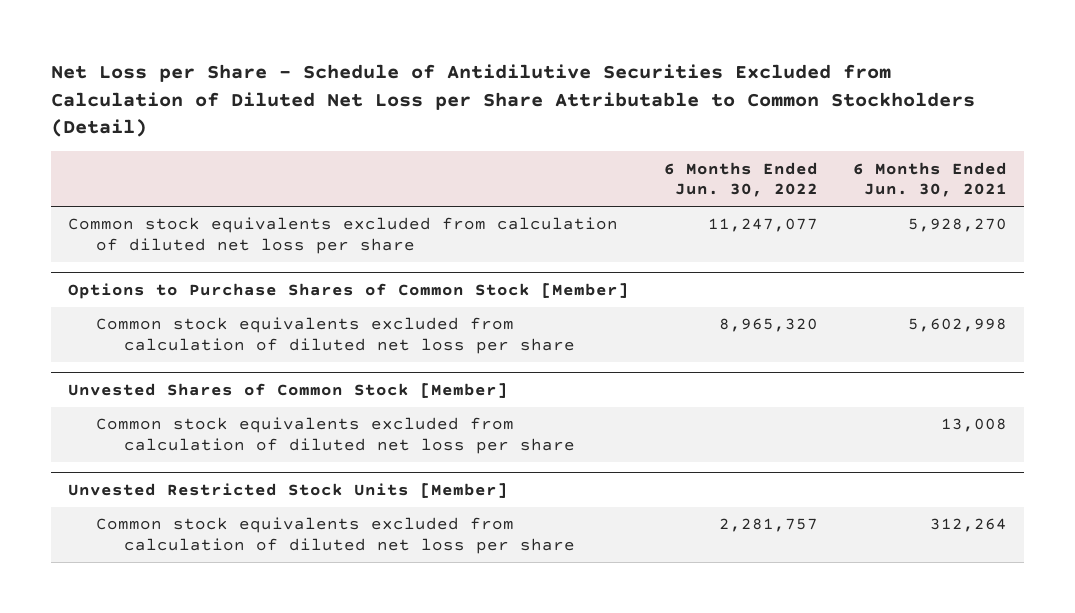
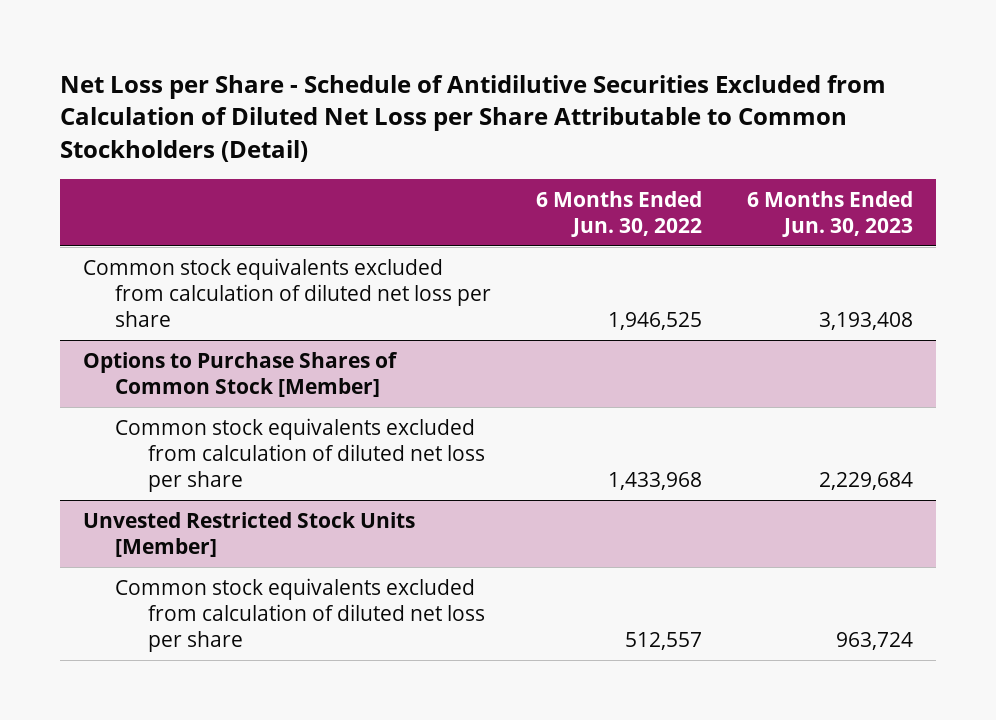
[852,161,1007,198] 6 Months Ended Jun. 30, 2021 -> none
none -> [747,190,914,238] 6 Months Ended Jun. 30, 2023
[708,218,819,233] 11,247,077 -> [608,312,703,331] 1,946,525
[68,382,509,398] Unvested Shares of Common Stock [Member] -> none
[96,417,576,455] Common stock equivalents excluded from calculation of diluted net loss per share -> none
[719,318,819,333] 8,965,320 -> [608,472,703,491] 1,433,968
[719,518,819,533] 2,281,757 -> [625,632,703,651] 512,557

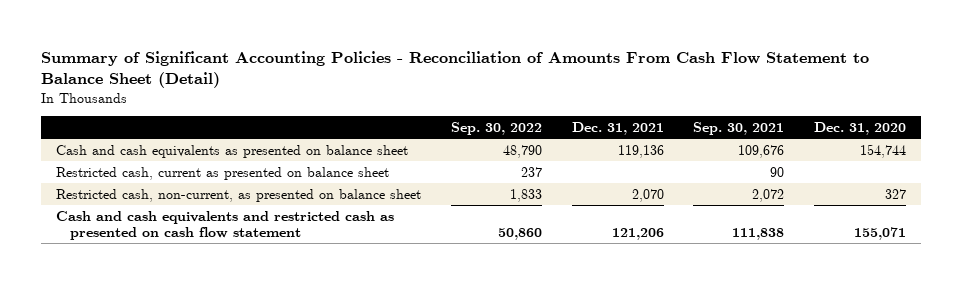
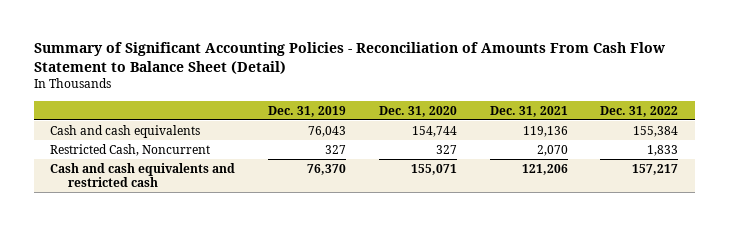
[450,121,542,135] Sep. 30, 2022 -> none
[693,121,785,135] Sep. 30, 2021 -> none
none -> [268,105,347,117] Dec. 31, 2019
none -> [600,105,679,117] Dec. 31, 2022
[56,166,390,180] Restricted cash, current as presented on balance sheet -> none
[56,144,409,158] Cash and cash equivalents as presented on balance sheet -> [50,124,201,138] Cash and cash equivalents
[56,188,422,202] Restricted cash, non-current, as presented on balance sheet -> [50,143,211,156] Restricted Cash, Noncurrent
[56,210,395,240] Cash and cash equivalents and restricted cash as presented on cash flow statement -> [50,162,236,188] Cash and cash equivalents and restricted cash

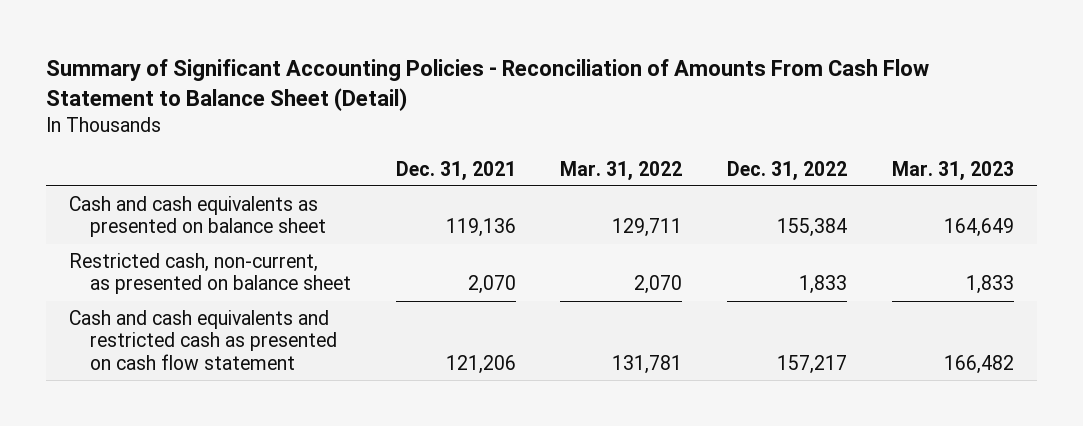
[268,105,347,117] Dec. 31, 2019 -> none
[378,105,457,117] Dec. 31, 2020 -> none
none -> [560,160,683,181] Mar. 31, 2022
none -> [892,160,1015,181] Mar. 31, 2023
[50,124,201,138] Cash and cash equivalents -> [68,195,326,238] Cash and cash equivalents as presented on balance sheet
[50,143,211,156] Restricted Cash, Noncurrent -> [68,252,351,295] Restricted cash, non-current, as presented on balance sheet
[50,162,236,188] Cash and cash equivalents and restricted cash -> [68,309,337,371] Cash and cash equivalents and restricted cash as presented on cash flow statement

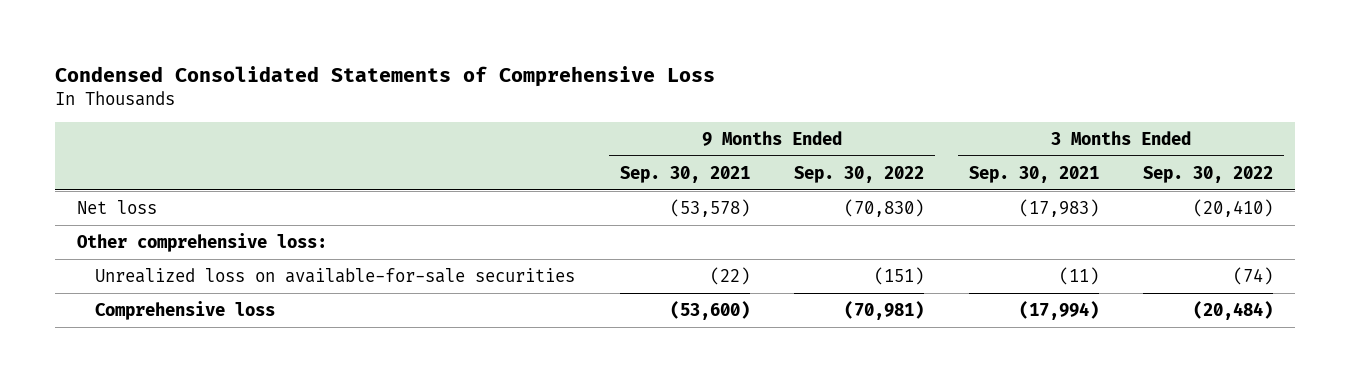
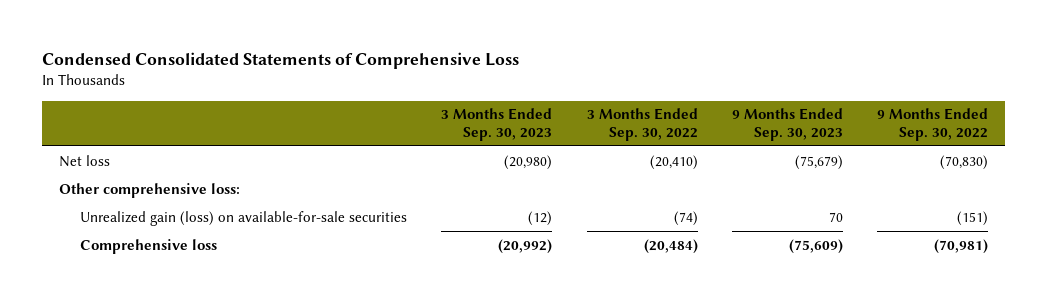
[619,165,750,183] Sep. 30, 2021 -> none
[968,165,1099,183] Sep. 30, 2021 -> none
none -> [441,108,553,141] 3 Months Ended Sep. 30, 2023
none -> [731,108,843,141] 9 Months Ended Sep. 30, 2023
[95,267,576,283] Unrealized loss on available-for-sale securities -> [80,210,408,226] Unrealized gain (loss) on available-for-sale securities

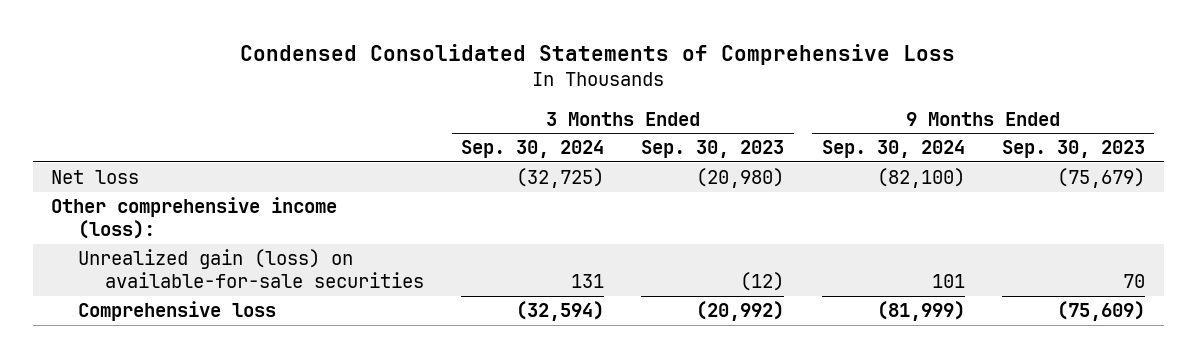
[586,108,698,141] 3 Months Ended Sep. 30, 2022 -> none
[877,108,989,141] 9 Months Ended Sep. 30, 2022 -> none
none -> [460,140,604,159] Sep. 30, 2024
none -> [821,140,965,159] Sep. 30, 2024
[58,182,240,198] Other comprehensive loss: -> [51,196,338,240] Other comprehensive income (loss):

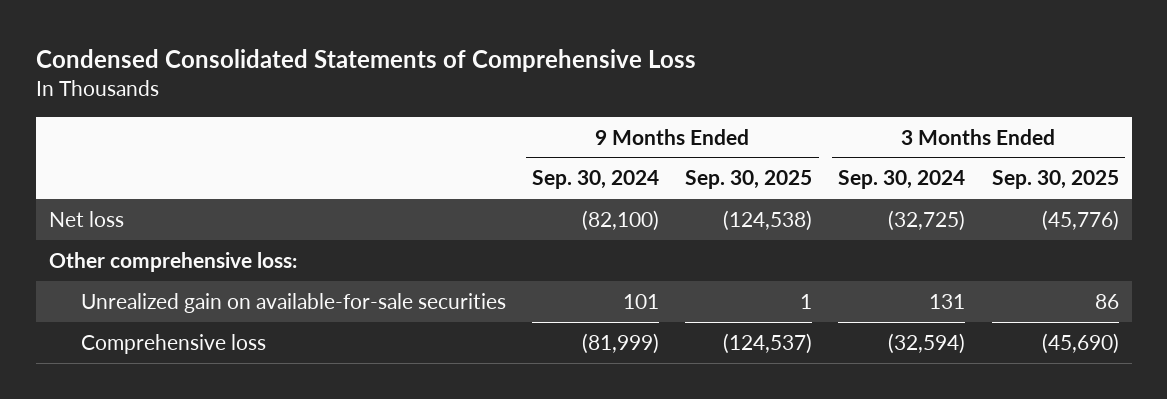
[641,140,785,159] Sep. 30, 2023 -> none
[1002,140,1146,159] Sep. 30, 2023 -> none
none -> [685,170,813,190] Sep. 30, 2025
none -> [991,170,1119,190] Sep. 30, 2025
[51,196,338,240] Other comprehensive income (loss): -> [48,251,297,272] Other comprehensive loss:
[78,248,424,289] Unrealized gain (loss) on available-for-sale securities -> [80,292,506,313] Unrealized gain on available-for-sale securities

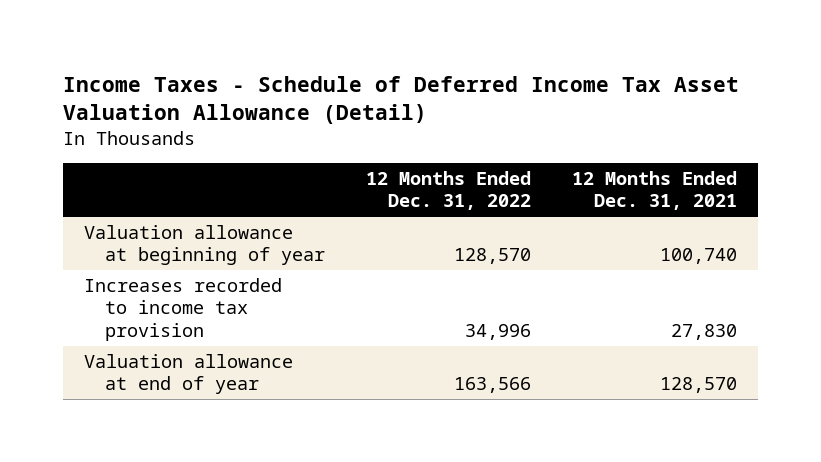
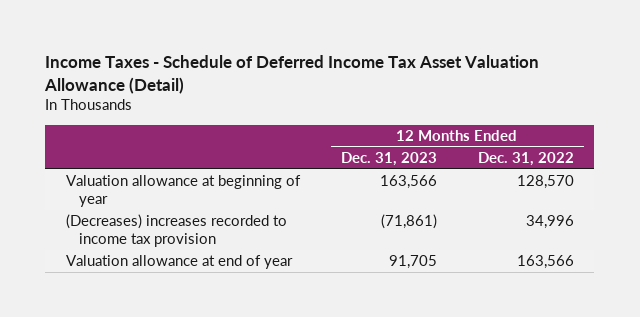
[572,170,738,211] 12 Months Ended Dec. 31, 2021 -> none
none -> [340,151,437,166] Dec. 31, 2023
[83,278,282,341] Increases recorded to income tax provision -> [65,214,287,248] (Decreases) increases recorded to income tax provision

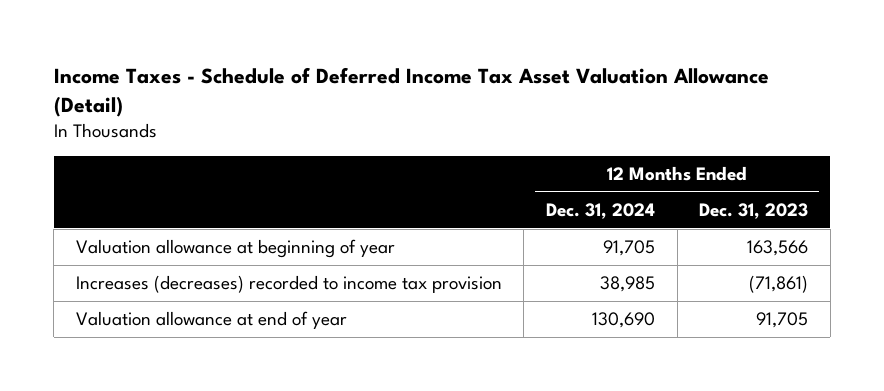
[477,151,574,166] Dec. 31, 2022 -> none
none -> [545,203,655,220] Dec. 31, 2024
[65,214,287,248] (Decreases) increases recorded to income tax provision -> [75,275,502,294] Increases (decreases) recorded to income tax provision

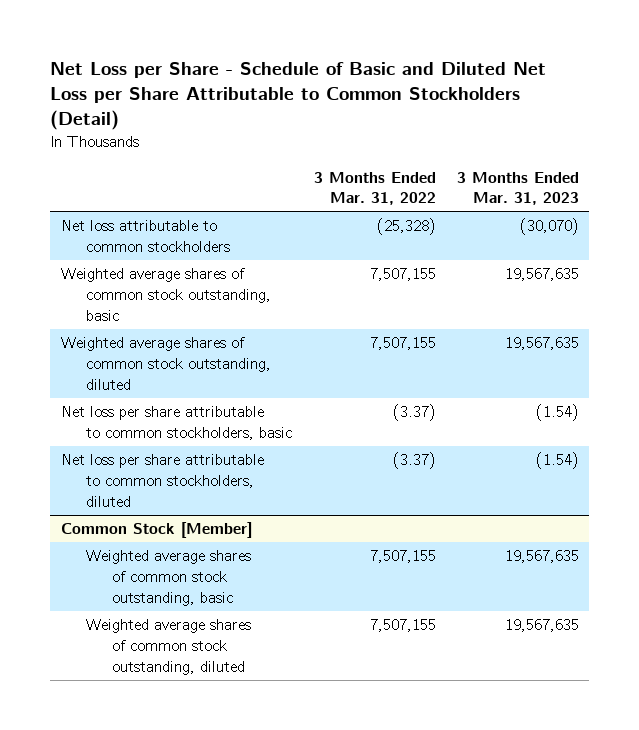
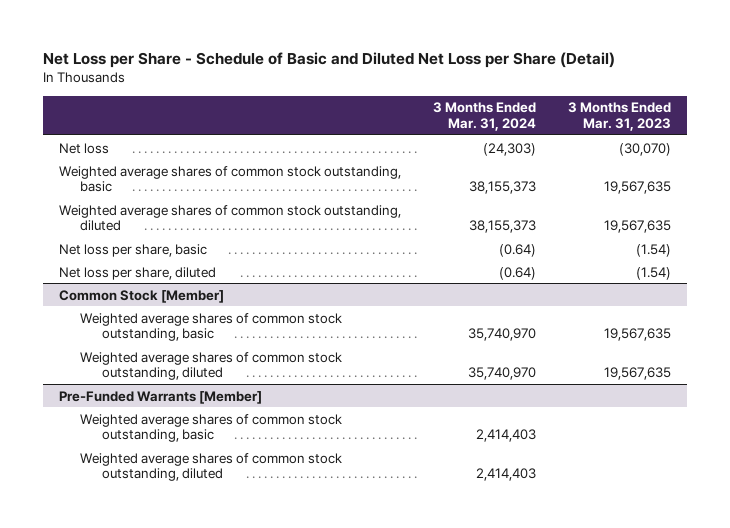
[50,62,547,131] Net Loss per Share - Schedule of Basic and Diluted Net Loss per Share Attributable to Common Stockholders (Detail) -> [42,51,615,68] Net Loss per Share - Schedule of Basic and Diluted Net Loss per Share (Detail)
[313,171,436,206] 3 Months Ended Mar. 31, 2022 -> none
none -> [432,102,536,131] 3 Months Ended Mar. 31, 2024
[60,220,231,252] Net loss attributable to common stockholders -> none
none -> [58,142,109,154] Net loss
[60,406,293,440] Net loss per share attributable to common stockholders, basic -> [58,243,207,257] Net loss per share, basic
[60,454,264,507] Net loss per share attributable to common stockholders, diluted -> [58,266,216,280] Net loss per share, diluted
none -> [58,390,262,404] Pre-Funded Warrants [Member]
none -> [80,413,343,443] Weighted average shares of common stock outstanding, basic
none -> [80,452,343,482] Weighted average shares of common stock outstanding, diluted

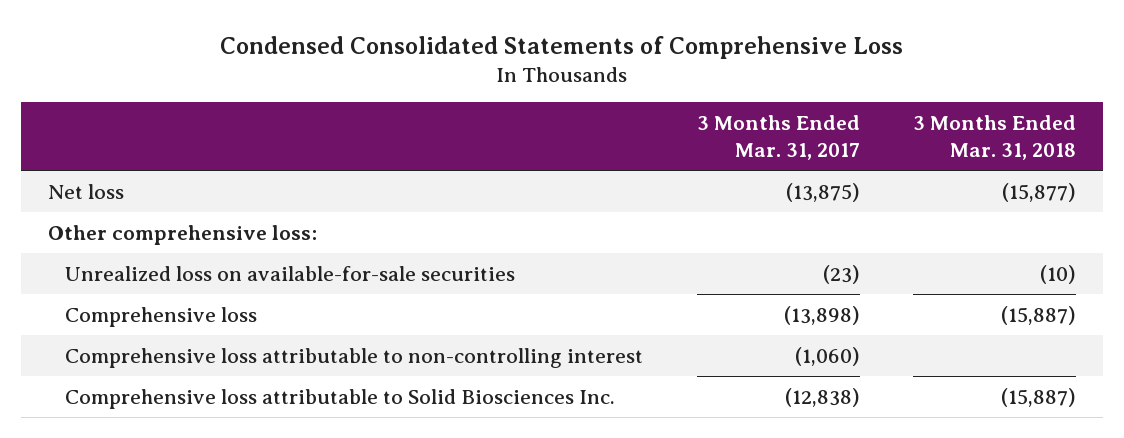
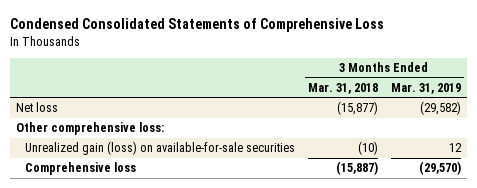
[696,115,860,160] 3 Months Ended Mar. 31, 2017 -> none
none -> [390,82,461,94] Mar. 31, 2019
[65,265,516,281] Unrealized loss on available-for-sale securities -> [25,141,296,156] Unrealized gain (loss) on available-for-sale securities
[65,347,644,368] Comprehensive loss attributable to non-controlling interest -> none
[65,388,616,409] Comprehensive loss attributable to Solid Biosciences Inc. -> none

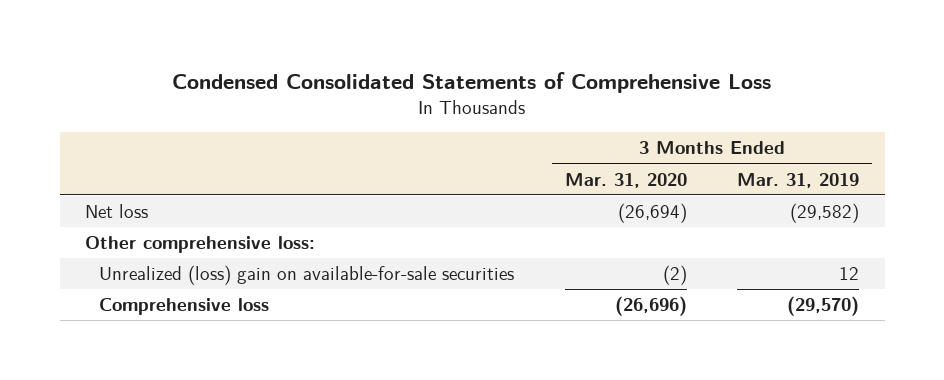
[308,82,379,94] Mar. 31, 2018 -> none
none -> [564,172,687,188] Mar. 31, 2020
[25,141,296,156] Unrealized gain (loss) on available-for-sale securities -> [99,265,515,286] Unrealized (loss) gain on available-for-sale securities

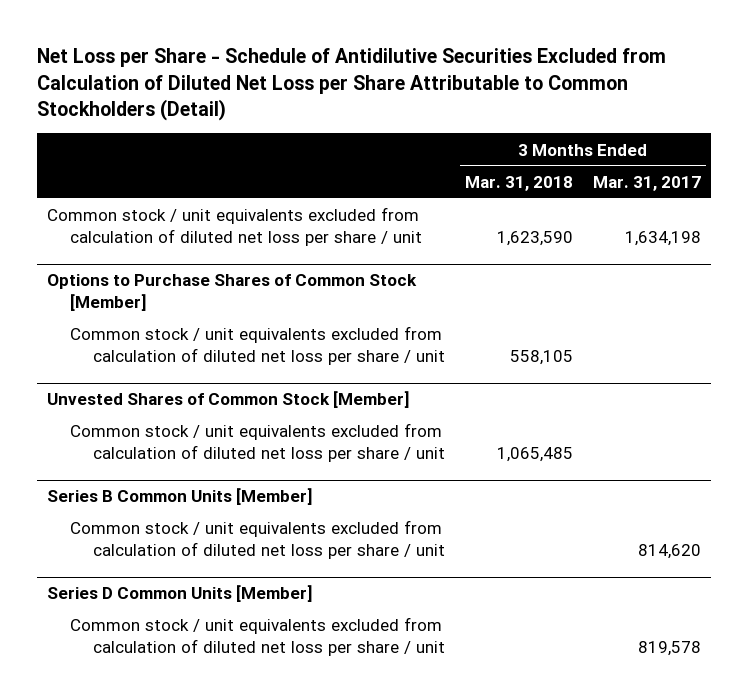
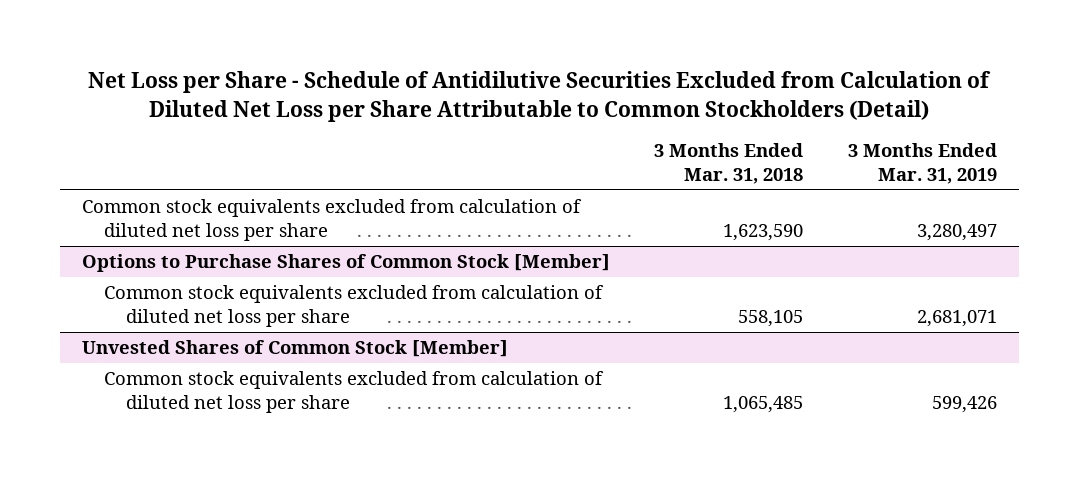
[593,175,702,191] Mar. 31, 2017 -> none
none -> [847,143,997,184] 3 Months Ended Mar. 31, 2019
[46,207,422,247] Common stock / unit equivalents excluded from calculation of diluted net loss per share / unit -> [81,199,582,241] Common stock equivalents excluded from calculation of diluted net loss per share
[69,326,446,366] Common stock / unit equivalents excluded from calculation of diluted net loss per share / unit -> [103,285,604,327] Common stock equivalents excluded from calculation of diluted net loss per share
[46,488,313,506] Series B Common Units [Member] -> none
[69,520,446,560] Common stock / unit equivalents excluded from calculation of diluted net loss per share / unit -> none
[46,585,313,603] Series D Common Units [Member] -> none
[69,617,446,657] Common stock / unit equivalents excluded from calculation of diluted net loss per share / unit -> none
[69,423,446,463] Common stock / unit equivalents excluded from calculation of diluted net loss per share / unit -> [103,371,604,413] Common stock equivalents excluded from calculation of diluted net loss per share

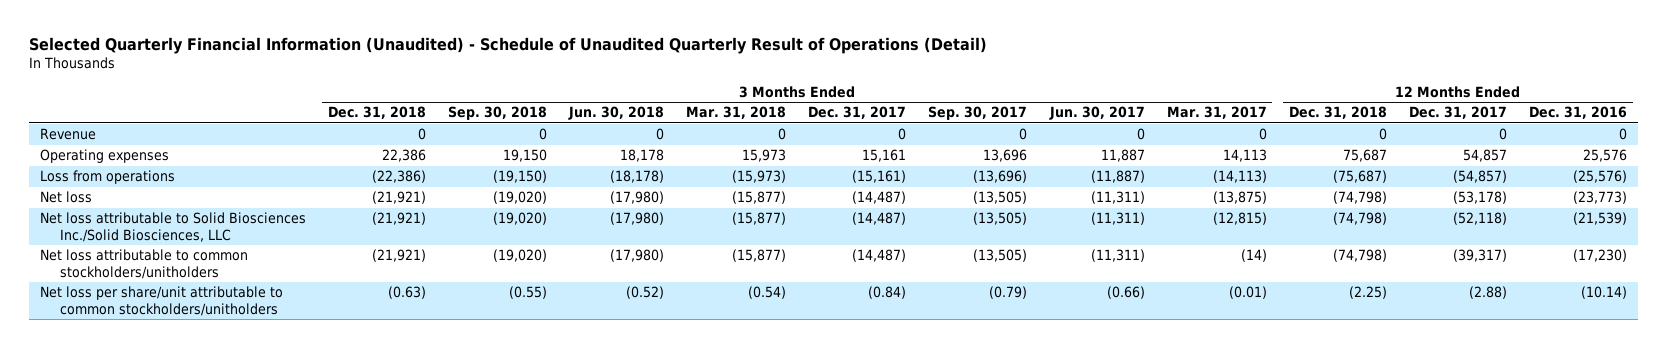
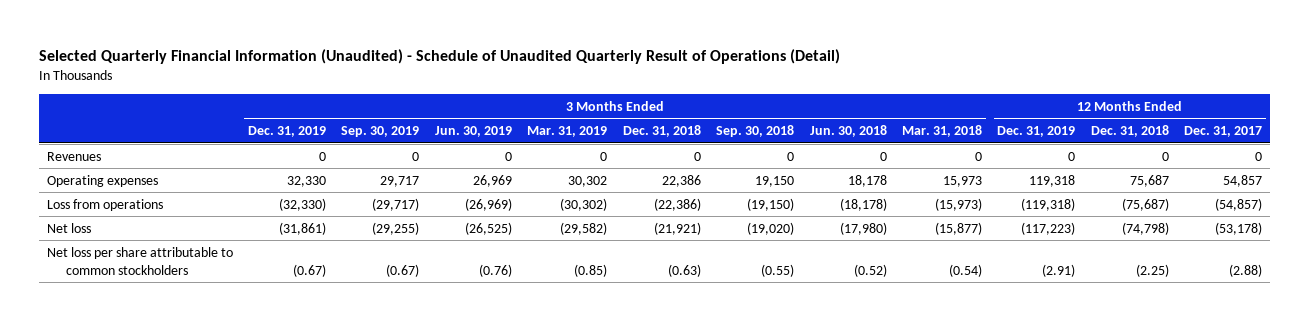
[808,106,907,120] Dec. 31, 2017 -> none
[928,106,1028,121] Sep. 30, 2017 -> none
[1048,106,1145,121] Jun. 30, 2017 -> none
[1166,106,1267,120] Mar. 31, 2017 -> none
[1529,106,1628,120] Dec. 31, 2016 -> none
none -> [247,126,326,138] Dec. 31, 2019
none -> [341,126,420,138] Sep. 30, 2019
none -> [434,126,512,138] Jun. 30, 2019
none -> [527,126,608,138] Mar. 31, 2019
none -> [997,126,1076,138] Dec. 31, 2019
[39,128,96,141] Revenue -> [46,151,101,161] Revenues
[39,212,306,243] Net loss attributable to Solid Biosciences Inc./Solid Biosciences, LLC -> none
[39,249,248,280] Net loss attributable to common stockholders/unitholders -> none
[39,286,283,317] Net loss per share/unit attributable to common stockholders/unitholders -> [46,246,233,275] Net loss per share attributable to common stockholders

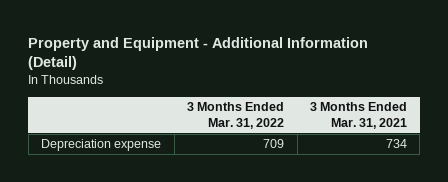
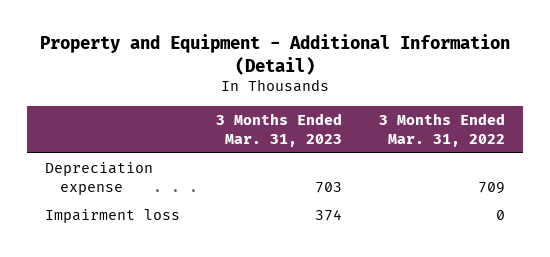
[310,102,408,129] 3 Months Ended Mar. 31, 2021 -> none
none -> [216,113,343,147] 3 Months Ended Mar. 31, 2023
none -> [44,209,180,224] Impairment loss

